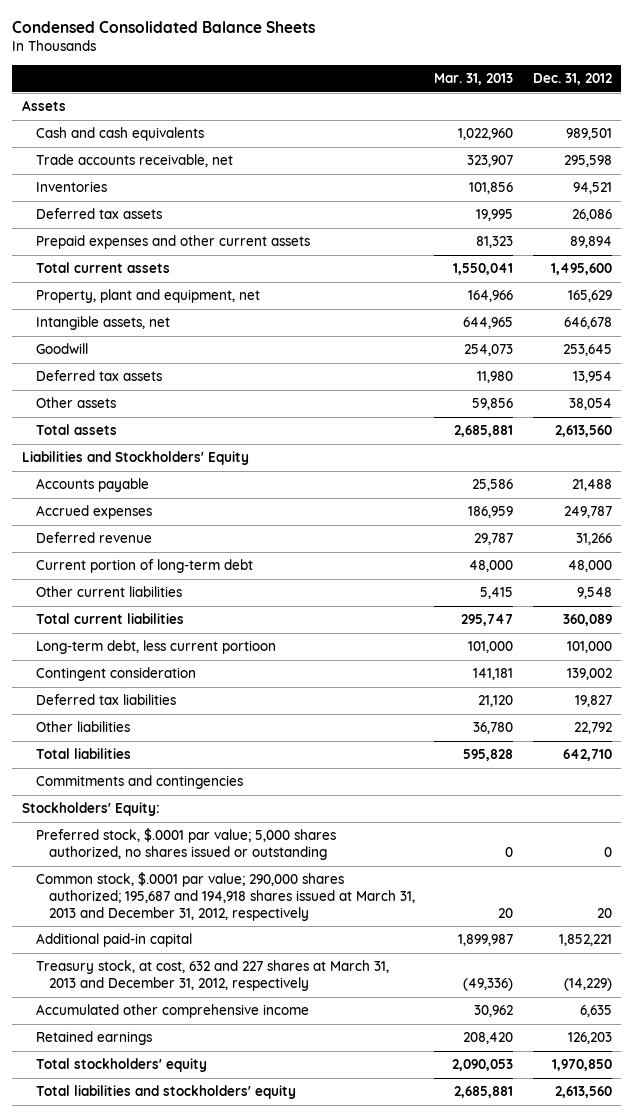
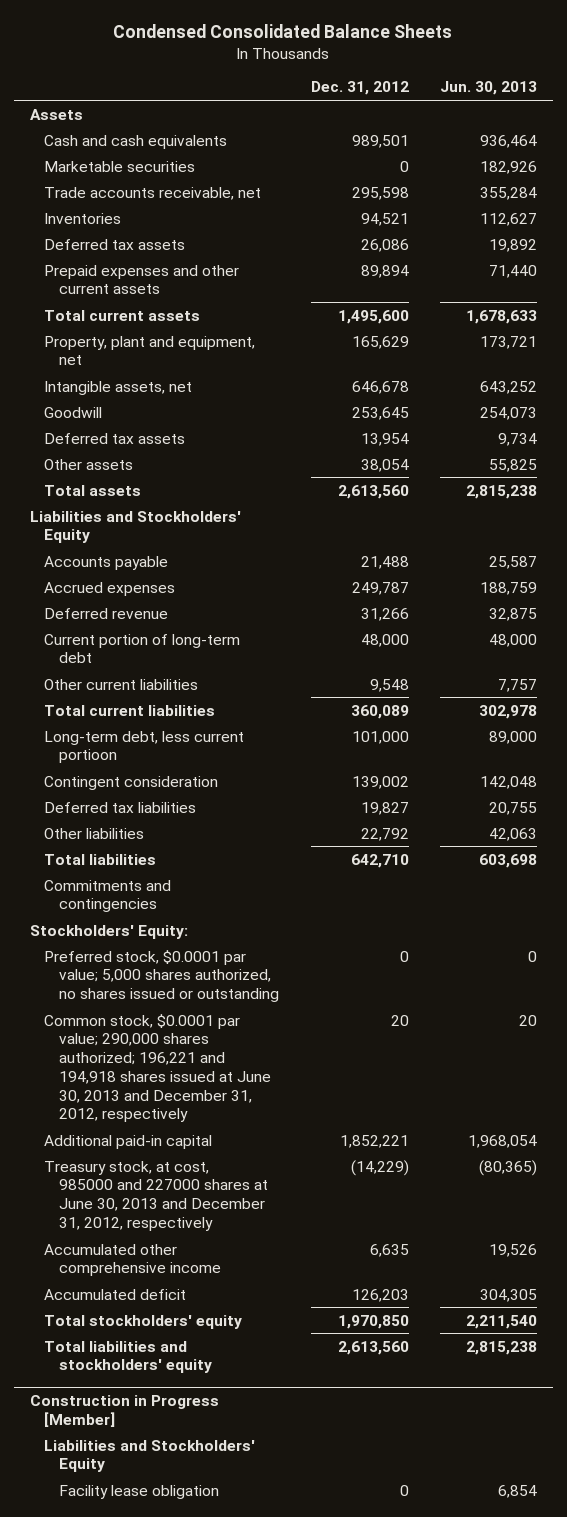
[434,72,514,85] Mar. 31, 2013 -> none
none -> [440,81,538,96] Jun. 30, 2013
none -> [44,160,196,172] Marketable securities
[35,828,336,860] Preferred stock, $.0001 par value; 5,000 shares authorized, no shares issued or outstanding -> [44,949,280,1003] Preferred stock, $0.0001 par value; 5,000 shares authorized, no shares issued or outstanding
[35,872,416,921] Common stock, $.0001 par value; 290,000 shares authorized; 195,687 and 194,918 shares issued at March 31, 2013 and December 31, 2012, respectively -> [44,1013,272,1123] Common stock, $0.0001 par value; 290,000 shares authorized; 196,221 and 194,918 shares issued at June 30, 2013 and December 31, 2012, respectively
[35,960,389,991] Treasury stock, at cost, 632 and 227 shares at March 31, 2013 and December 31, 2012, respectively -> [44,1160,269,1231] Treasury stock, at cost, 985000 and 227000 shares at June 30, 2013 and December 31, 2012, respectively
[35,1031,152,1046] Retained earnings -> [44,1288,187,1300] Accumulated deficit
none -> [29,1394,219,1427] Construction in Progress [Member]
none -> [44,1439,256,1473] Liabilities and Stockholders' Equity
none -> [59,1484,220,1499] Facility lease obligation

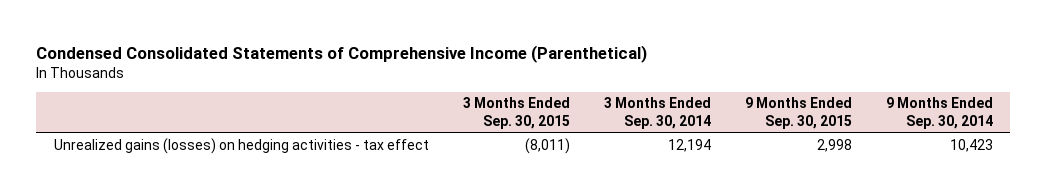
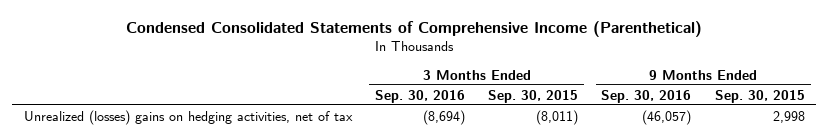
[603,97,711,130] 3 Months Ended Sep. 30, 2014 -> none
[886,97,994,130] 9 Months Ended Sep. 30, 2014 -> none
none -> [374,89,465,103] Sep. 30, 2016
none -> [601,89,692,103] Sep. 30, 2016
[53,138,429,155] Unrealized gains (losses) on hedging activities - tax effect -> [23,109,353,125] Unrealized (losses) gains on hedging activities, net of tax

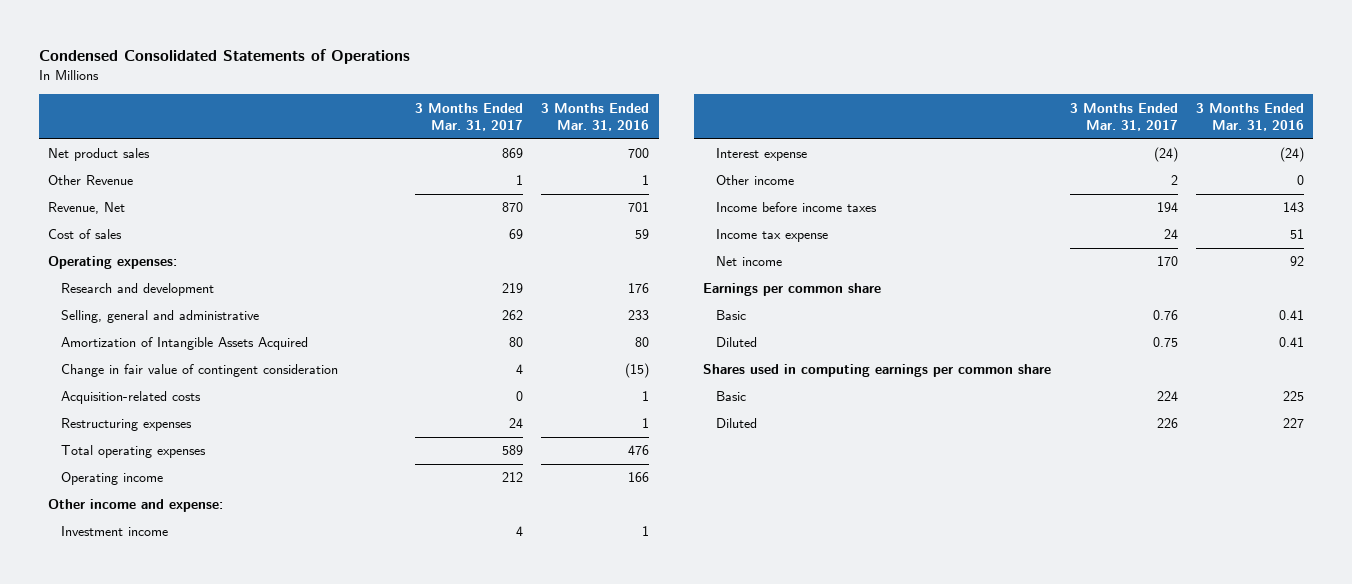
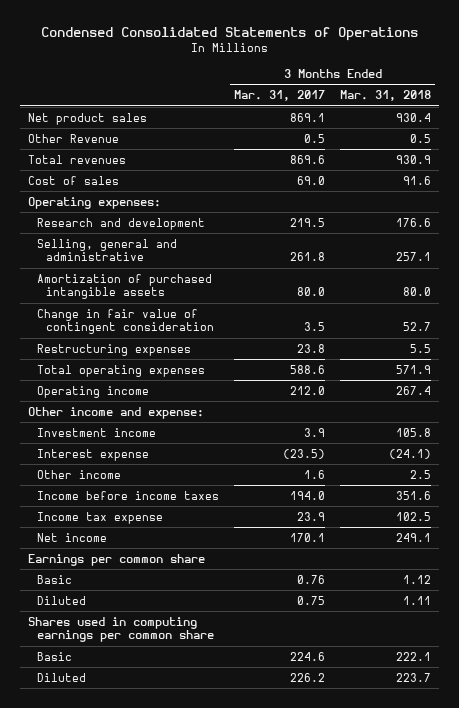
[541,102,650,132] 3 Months Ended Mar. 31, 2016 -> none
none -> [340,90,432,102] Mar. 31, 2018
[48,202,126,215] Revenue, Net -> none
[501,148,523,159] 869 -> [290,112,326,122] 869.1
[515,175,523,186] 1 -> [304,133,326,143] 0.5
none -> [27,154,126,164] Total revenues
[508,229,523,240] 69 -> [297,175,326,185] 69.0
[61,391,202,405] Acquisition-related costs -> none
[501,283,523,294] 219 -> [290,217,326,227] 219.5
[501,310,523,321] 262 -> [290,252,326,262] 261.8
[61,337,309,351] Amortization of Intangible Assets Acquired -> [37,273,213,300] Amortization of purchased intangible assets
[508,337,523,348] 80 -> [297,287,326,297] 80.0
[515,364,523,375] 4 -> [304,322,326,332] 3.5
[508,418,523,429] 24 -> [297,343,326,353] 23.8
[501,445,523,456] 589 -> [290,364,326,374] 588.6
[501,472,523,483] 212 -> [290,385,326,395] 212.0
[515,526,523,537] 4 -> [304,427,326,437] 3.9
[1153,147,1178,163] (24) -> [283,448,326,459] (23.5)
[1170,175,1178,186] 2 -> [304,469,326,479] 1.6
[1156,202,1178,213] 194 -> [290,490,326,500] 194.0
[1163,229,1178,240] 24 -> [297,511,326,521] 23.9
[1156,256,1178,267] 170 -> [290,532,326,542] 170.1
[1156,391,1178,402] 224 -> [290,651,326,661] 224.6
[1156,418,1178,429] 226 -> [290,672,326,682] 226.2

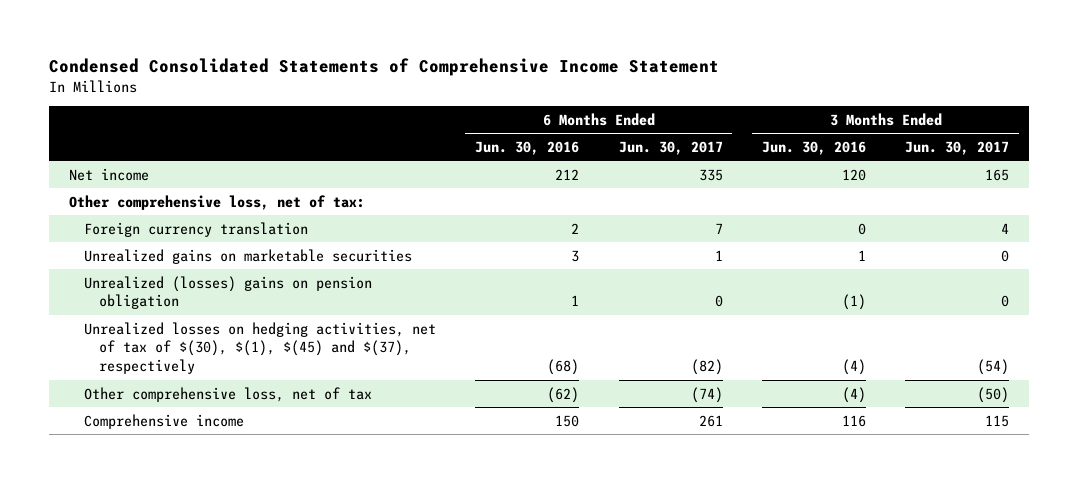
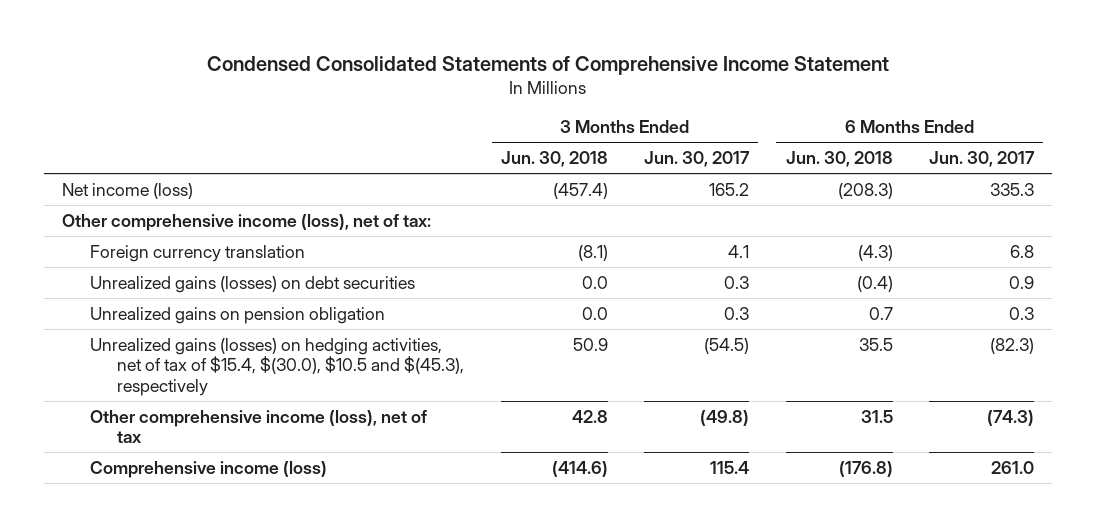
[475,140,580,155] Jun. 30, 2016 -> none
[761,140,866,155] Jun. 30, 2016 -> none
none -> [500,150,608,167] Jun. 30, 2018
none -> [785,150,893,167] Jun. 30, 2018
[68,167,149,181] Net income -> [62,182,194,199] Net income (loss)
[698,168,723,181] 335 -> [990,182,1035,196] 335.3
[985,168,1010,181] 165 -> [709,182,750,196] 165.2
[68,194,365,210] Other comprehensive loss, net of tax: -> [62,213,432,231] Other comprehensive income (loss), net of tax:
[714,222,723,234] 7 -> [1010,244,1035,258] 6.8
[1001,222,1010,234] 4 -> [728,244,750,258] 4.1
[83,248,412,264] Unrealized gains on marketable securities -> [89,275,415,293] Unrealized gains (losses) on debt securities
[714,249,723,261] 1 -> [1009,275,1035,289] 0.9
[1001,249,1010,262] 0 -> [724,275,750,289] 0.3
[83,275,372,310] Unrealized (losses) gains on pension obligation -> [89,306,385,324] Unrealized gains on pension obligation
[714,295,723,308] 0 -> [1009,306,1035,320] 0.3
[1001,295,1010,308] 0 -> [724,306,750,320] 0.3
[83,321,436,375] Unrealized losses on hedging activities, net of tax of $(30), $(1), $(45) and $(37), respectively -> [89,337,465,397] Unrealized gains (losses) on hedging activities, net of tax of $15.4, $(30.0), $10.5 and $(45.3), respectively
[690,359,723,376] (82) -> [990,337,1035,354] (82.3)
[977,359,1010,376] (54) -> [704,337,750,354] (54.5)
[83,386,372,402] Other comprehensive loss, net of tax -> [89,409,427,444] Other comprehensive income (loss), net of tax
[690,386,723,403] (74) -> [987,409,1035,426] (74.3)
[977,386,1010,403] (50) -> [700,409,750,426] (49.8)
[83,413,244,429] Comprehensive income -> [89,460,327,478] Comprehensive income (loss)
[698,414,723,427] 261 -> [991,460,1035,474] 261.0
[985,414,1010,427] 115 -> [710,460,750,474] 115.4

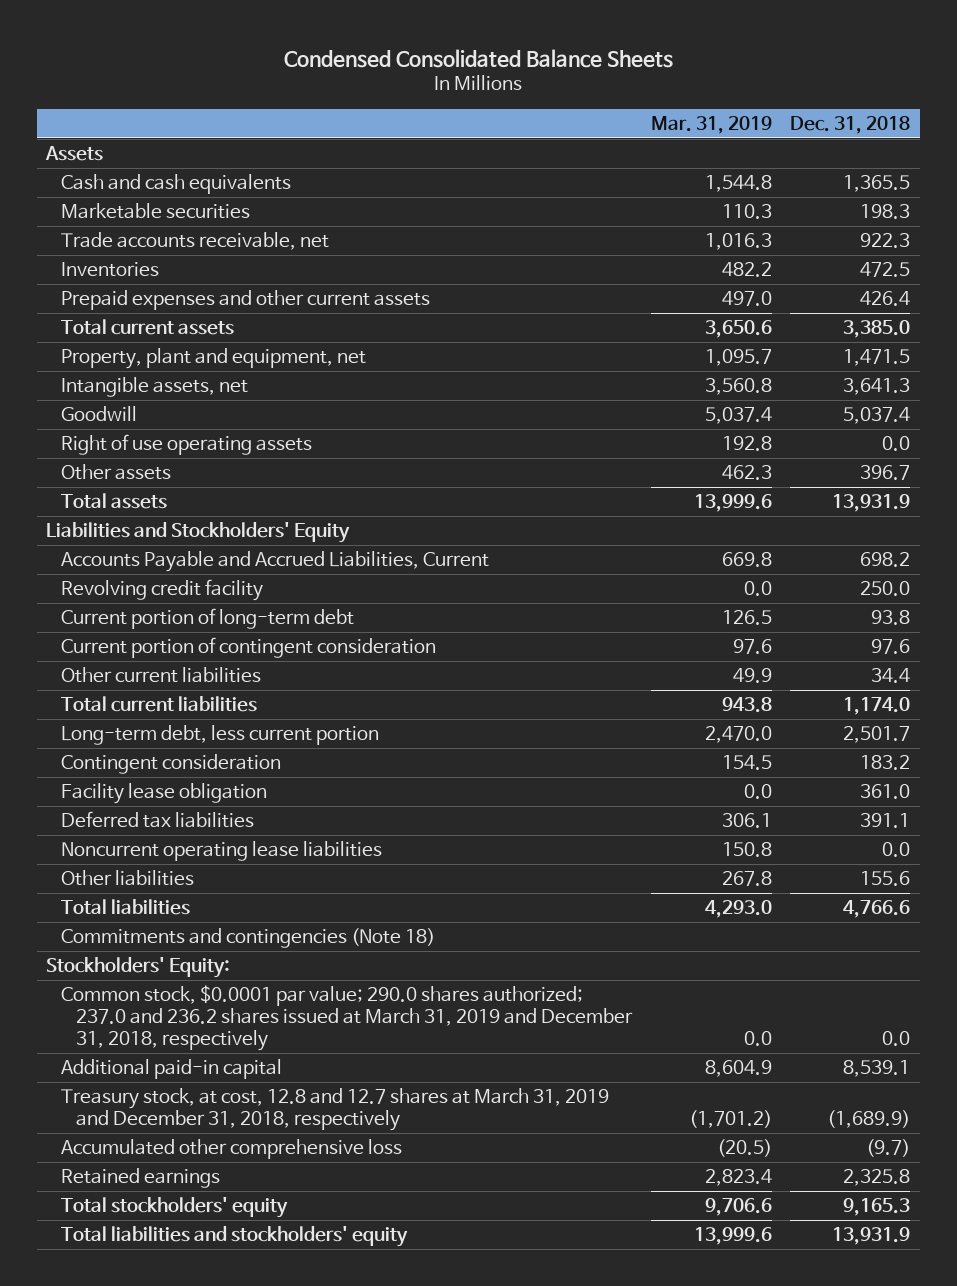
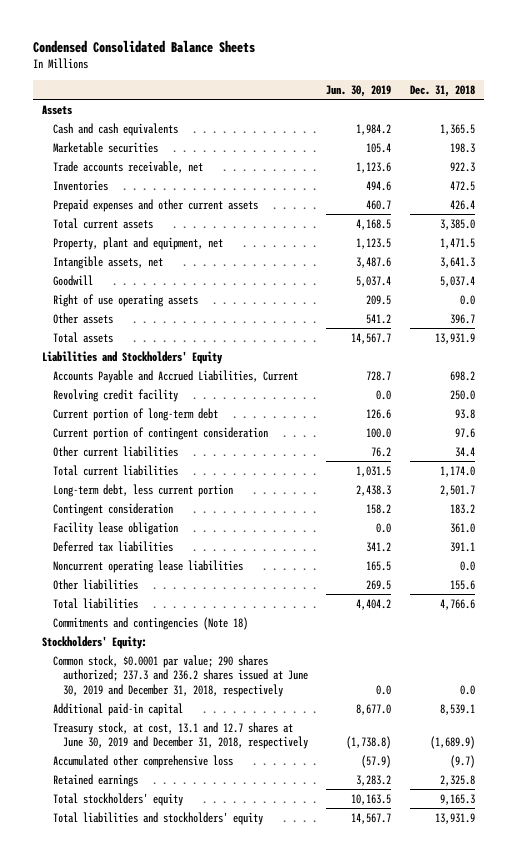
[650,115,772,134] Mar. 31, 2019 -> none
none -> [326,84,392,97] Jun. 30, 2019
[61,985,634,1051] Common stock, $0.0001 par value; 290.0 shares authorized; 237.0 and 236.2 shares issued at March 31, 2019 and December 31, 2018, respectively -> [52,654,309,697] Common stock, $0.0001 par value; 290 shares authorized; 237.3 and 236.2 shares issued at June 30, 2019 and December 31, 2018, respectively
[61,1088,610,1132] Treasury stock, at cost, 12.8 and 12.7 shares at March 31, 2019 and December 31, 2018, respectively -> [52,721,309,750] Treasury stock, at cost, 13.1 and 12.7 shares at June 30, 2019 and December 31, 2018, respectively

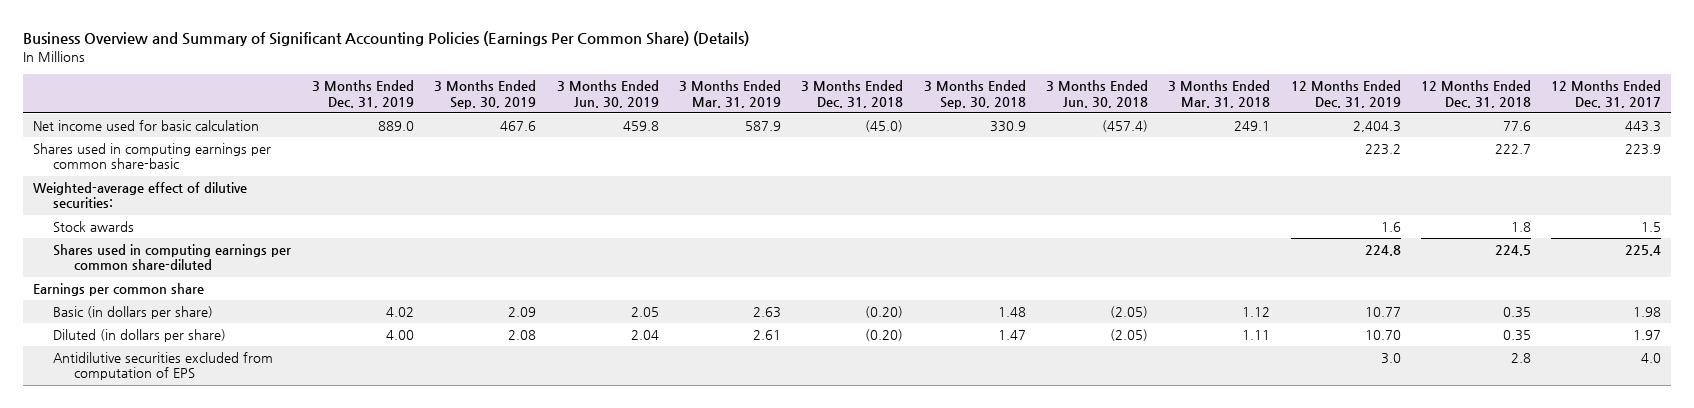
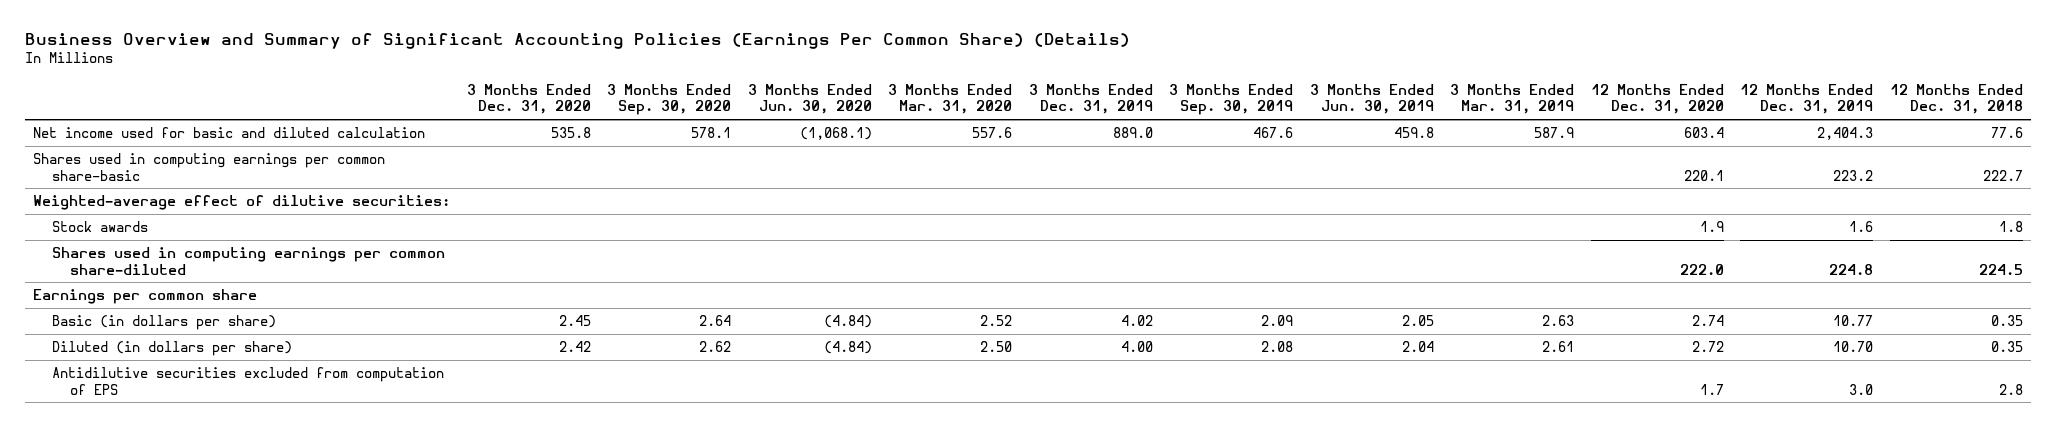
[801,80,904,108] 3 Months Ended Dec. 31, 2018 -> none
[923,80,1026,109] 3 Months Ended Sep. 30, 2018 -> none
[1045,80,1148,108] 3 Months Ended Jun. 30, 2018 -> none
[1168,80,1271,108] 3 Months Ended Mar. 31, 2018 -> none
[1551,80,1662,108] 12 Months Ended Dec. 31, 2017 -> none
none -> [466,83,591,115] 3 Months Ended Dec. 31, 2020
none -> [607,83,732,116] 3 Months Ended Sep. 30, 2020
none -> [747,83,872,115] 3 Months Ended Jun. 30, 2020
none -> [888,83,1013,115] 3 Months Ended Mar. 31, 2020
none -> [1590,83,1724,115] 12 Months Ended Dec. 31, 2020
[33,120,260,132] Net income used for basic calculation -> [33,126,426,138] Net income used for basic and diluted calculation

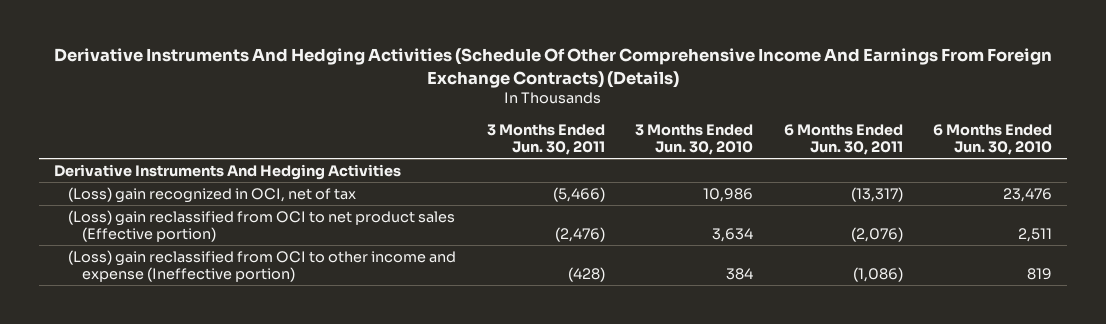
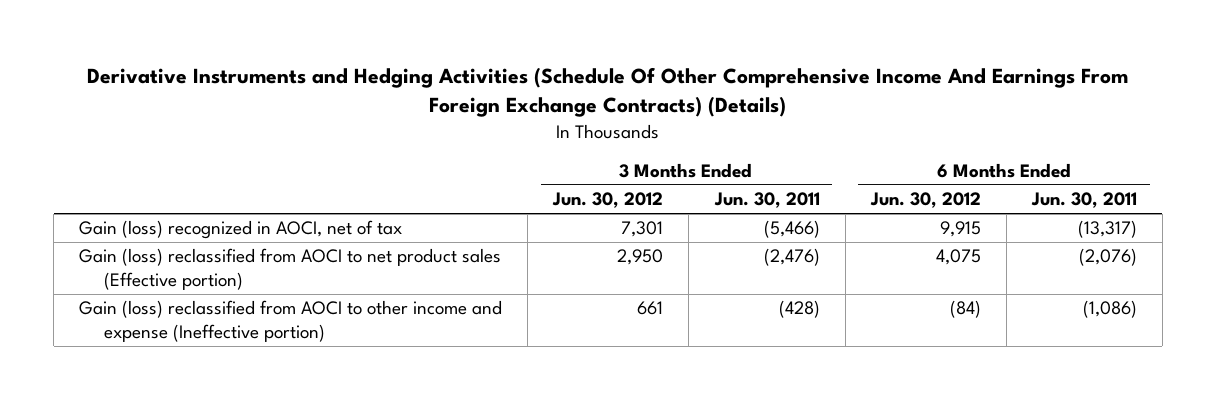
[54,48,1053,88] Derivative Instruments And Hedging Activities (Schedule Of Other Comprehensive Income And Earnings From Foreign Exchange Contracts) (Details) -> [87,66,1129,118] Derivative Instruments and Hedging Activities (Schedule Of Other Comprehensive Income And Earnings From Foreign Exchange Contracts) (Details)
[635,123,754,155] 3 Months Ended Jun. 30, 2010 -> none
[933,123,1053,155] 6 Months Ended Jun. 30, 2010 -> none
none -> [552,192,664,209] Jun. 30, 2012
none -> [869,192,981,209] Jun. 30, 2012
[54,163,402,180] Derivative Instruments And Hedging Activities -> none
[68,186,357,203] (Loss) gain recognized in OCI, net of tax -> [79,220,403,240] Gain (loss) recognized in AOCI, net of tax
[68,209,456,243] (Loss) gain reclassified from OCI to net product sales (Effective portion) -> [79,248,502,290] Gain (loss) reclassified from AOCI to net product sales (Effective portion)
[68,249,457,283] (Loss) gain reclassified from OCI to other income and expense (Ineffective portion) -> [79,300,503,342] Gain (loss) reclassified from AOCI to other income and expense (Ineffective portion)

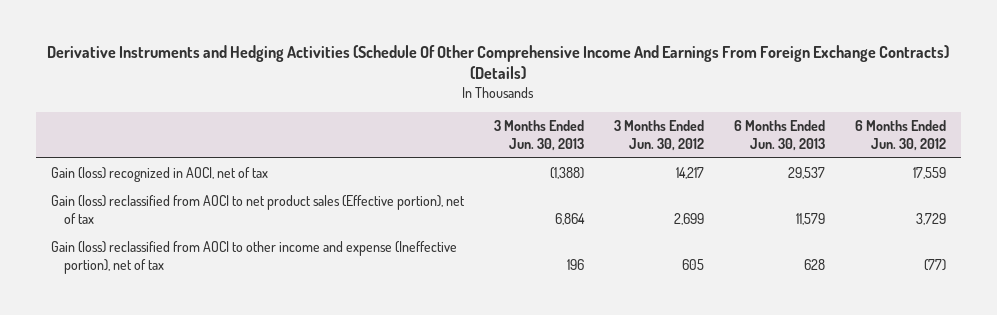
[713,192,820,209] Jun. 30, 2011 -> none
[1030,192,1137,209] Jun. 30, 2011 -> none
none -> [494,120,585,151] 3 Months Ended Jun. 30, 2013
none -> [733,120,825,151] 6 Months Ended Jun. 30, 2013
[621,221,664,238] 7,301 -> [675,167,704,180] 14,217
[939,221,981,238] 9,915 -> [912,167,946,180] 17,559
[79,248,502,290] Gain (loss) reclassified from AOCI to net product sales (Effective portion) -> [51,195,466,224] Gain (loss) reclassified from AOCI to net product sales (Effective portion), net of tax
[617,249,664,266] 2,950 -> [673,212,704,225] 2,699
[935,249,981,266] 4,075 -> [915,212,946,225] 3,729
[79,300,503,342] Gain (loss) reclassified from AOCI to other income and expense (Ineffective portion) -> [51,241,458,274] Gain (loss) reclassified from AOCI to other income and expense (Ineffective portion), net of tax
[637,301,664,316] 661 -> [681,258,704,270] 605
[949,300,981,319] (84) -> [923,258,946,271] (77)

